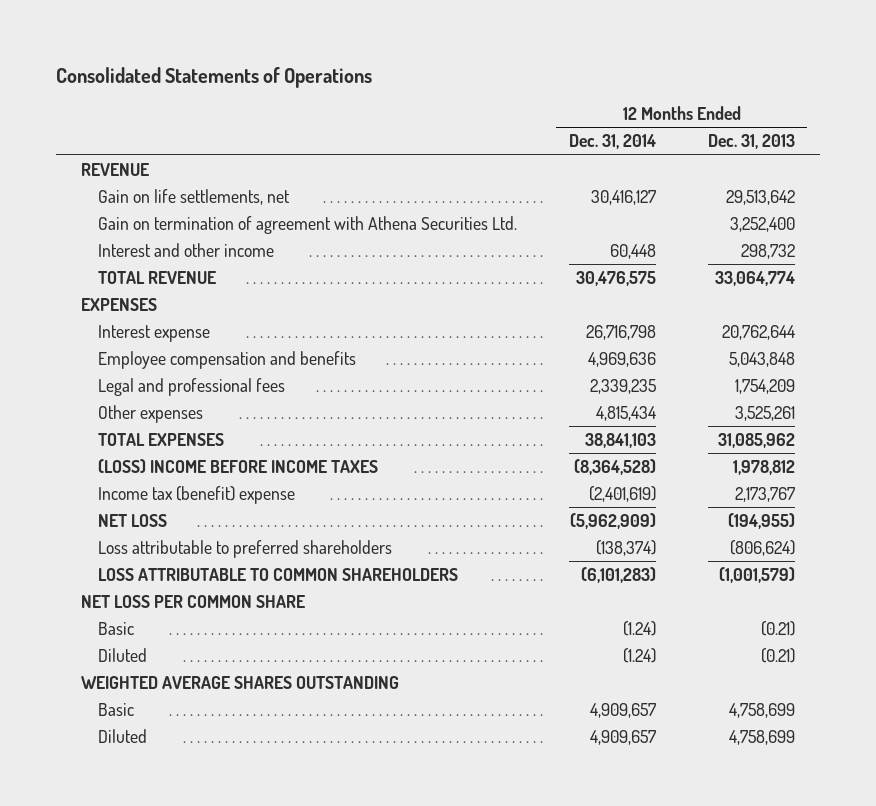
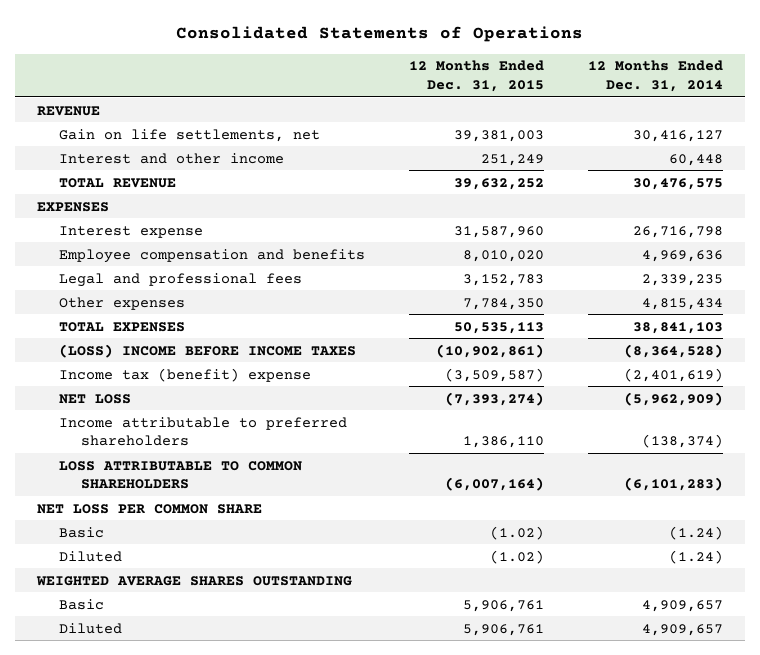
[707,134,795,150] Dec. 31, 2013 -> none
none -> [408,60,544,92] 12 Months Ended Dec. 31, 2015
[98,215,518,234] Gain on termination of agreement with Athena Securities Ltd. -> none
[98,539,393,558] Loss attributable to preferred shareholders -> [59,416,348,447] Income attributable to preferred shareholders

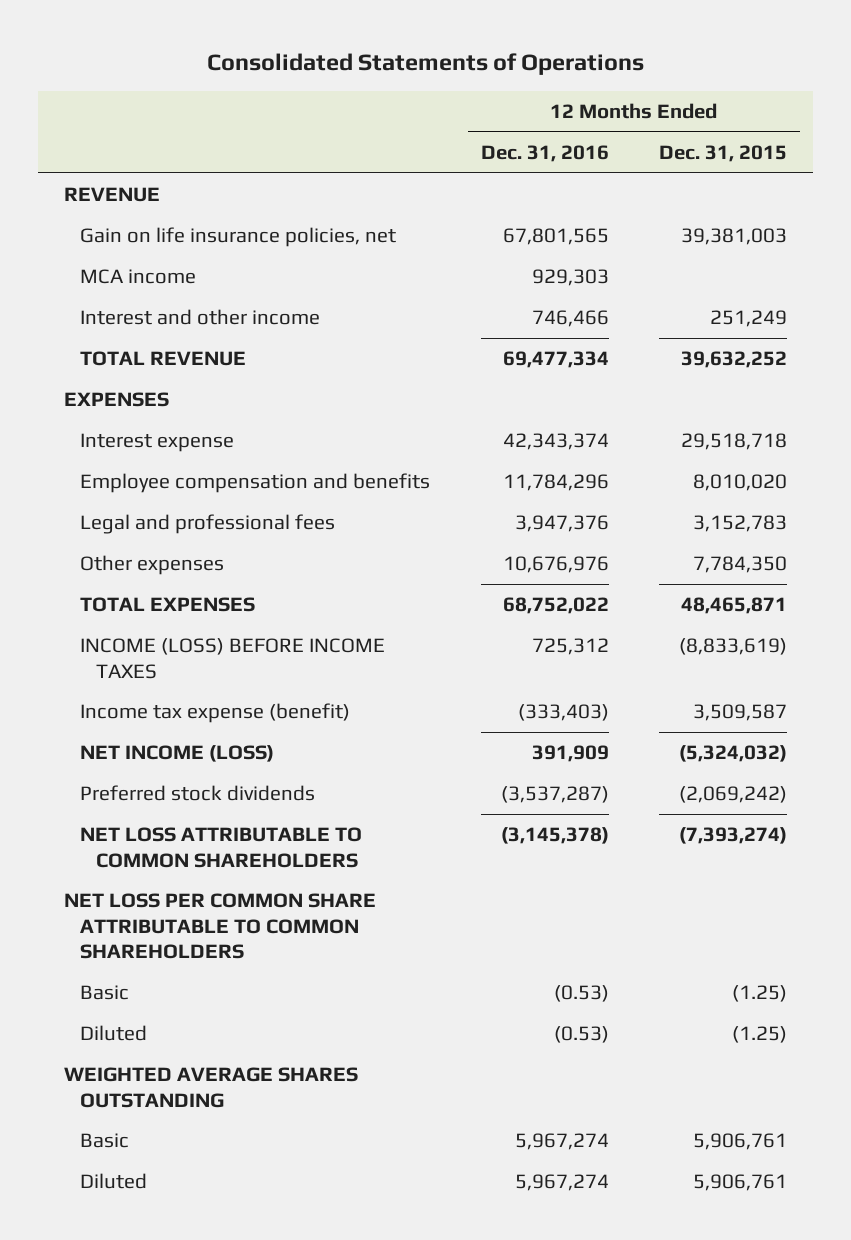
[587,60,723,92] 12 Months Ended Dec. 31, 2014 -> none
none -> [480,144,609,162] Dec. 31, 2016
[59,128,321,142] Gain on life settlements, net -> [79,227,396,248] Gain on life insurance policies, net
none -> [79,269,196,285] MCA income
[453,225,544,238] 31,587,960 -> [681,433,788,451] 29,518,718
[59,416,348,447] Income attributable to preferred shareholders -> none
[453,321,544,334] 50,535,113 -> [681,597,788,615] 48,465,871
[59,343,357,358] (LOSS) INCOME BEFORE INCOME TAXES -> [79,638,385,679] INCOME (LOSS) BEFORE INCOME TAXES
[435,343,544,358] (10,902,861) -> [679,638,788,656] (8,833,619)
[59,367,312,382] Income tax (benefit) expense -> [79,703,350,724] Income tax expense (benefit)
[444,367,544,382] (3,509,587) -> [693,704,788,722] 3,509,587
[59,393,132,404] NET LOSS -> [79,745,274,763] NET INCOME (LOSS)
[444,391,544,406] (7,393,274) -> [679,745,788,763] (5,324,032)
none -> [79,785,315,802] Preferred stock dividends
[59,460,303,490] LOSS ATTRIBUTABLE TO COMMON SHAREHOLDERS -> [79,827,362,868] NET LOSS ATTRIBUTABLE TO COMMON SHAREHOLDERS
[444,477,544,492] (6,007,164) -> [679,827,788,845] (7,393,274)
[36,503,262,514] NET LOSS PER COMMON SHARE -> [63,893,376,959] NET LOSS PER COMMON SHARE ATTRIBUTABLE TO COMMON SHAREHOLDERS
[489,525,544,540] (1.02) -> [732,985,788,1003] (1.25)
[489,549,544,564] (1.02) -> [732,1026,788,1044] (1.25)

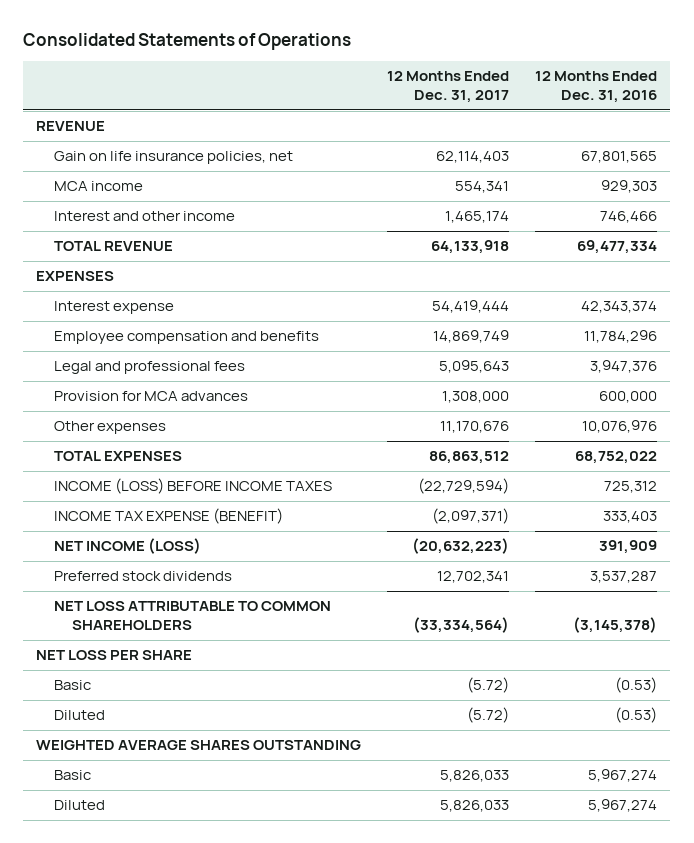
[659,144,788,162] Dec. 31, 2015 -> none
none -> [387,71,510,104] 12 Months Ended Dec. 31, 2017
none -> [54,391,249,402] Provision for MCA advances
[502,556,609,574] 10,676,976 -> [582,420,658,434] 10,076,976
[79,703,350,724] Income tax expense (benefit) -> [54,508,284,525] INCOME TAX EXPENSE (BENEFIT)
[517,704,609,722] (333,403) -> [603,511,658,524] 333,403
[500,786,609,804] (3,537,287) -> [590,571,658,584] 3,537,287
[63,893,376,959] NET LOSS PER COMMON SHARE ATTRIBUTABLE TO COMMON SHAREHOLDERS -> [36,650,193,661] NET LOSS PER SHARE

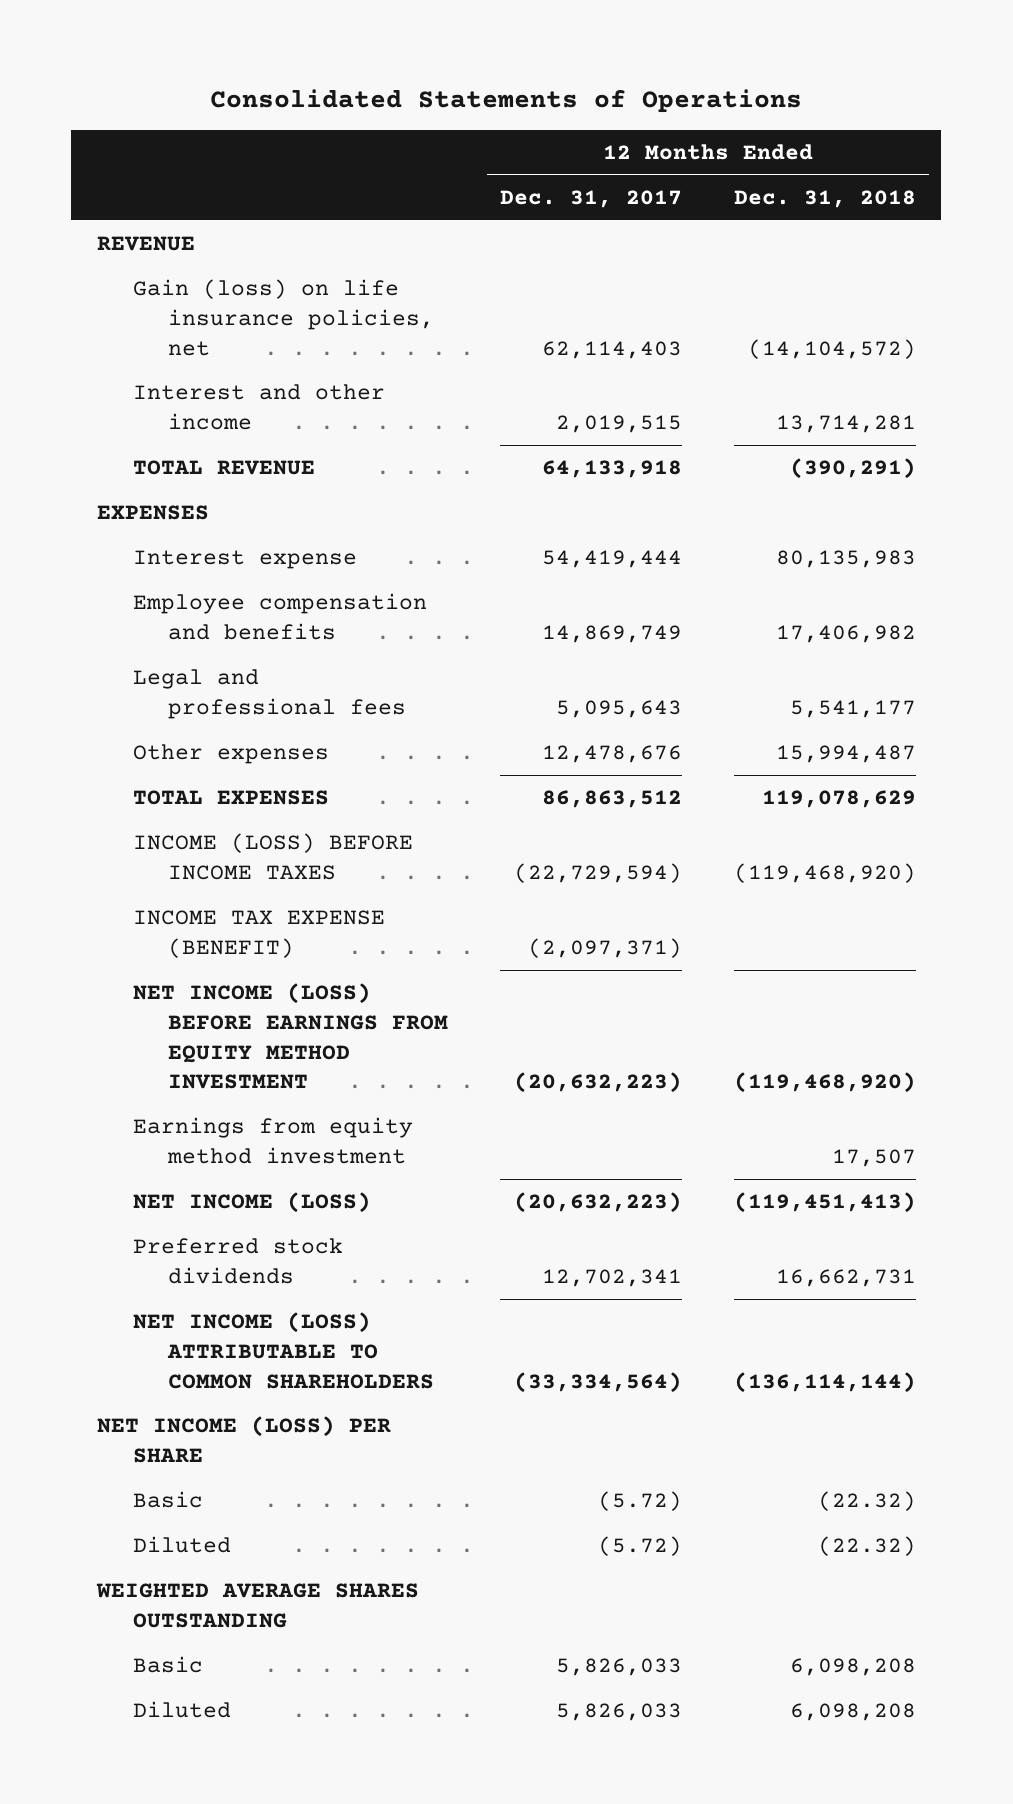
[535,71,658,104] 12 Months Ended Dec. 31, 2016 -> none
none -> [733,189,916,208] Dec. 31, 2018
[54,181,144,192] MCA income -> none
[54,151,294,165] Gain on life insurance policies, net -> [132,279,435,356] Gain (loss) on life insurance policies, net
[445,211,510,224] 1,465,174 -> [556,414,683,433] 2,019,515
[54,391,249,402] Provision for MCA advances -> none
[440,421,510,434] 11,170,676 -> [542,745,683,764] 12,478,676
none -> [132,983,449,1090] NET INCOME (LOSS) BEFORE EARNINGS FROM EQUITY METHOD INVESTMENT
none -> [132,1117,413,1164] Earnings from equity method investment
[54,601,332,631] NET LOSS ATTRIBUTABLE TO COMMON SHAREHOLDERS -> [132,1312,435,1389] NET INCOME (LOSS) ATTRIBUTABLE TO COMMON SHAREHOLDERS
[36,650,193,661] NET LOSS PER SHARE -> [97,1416,392,1463] NET INCOME (LOSS) PER SHARE

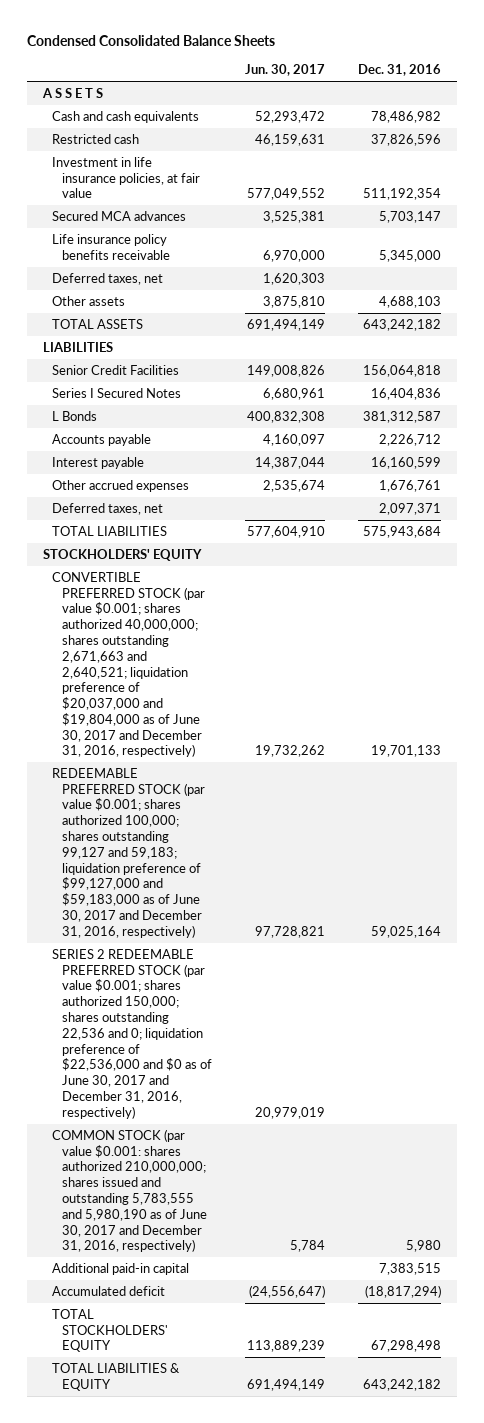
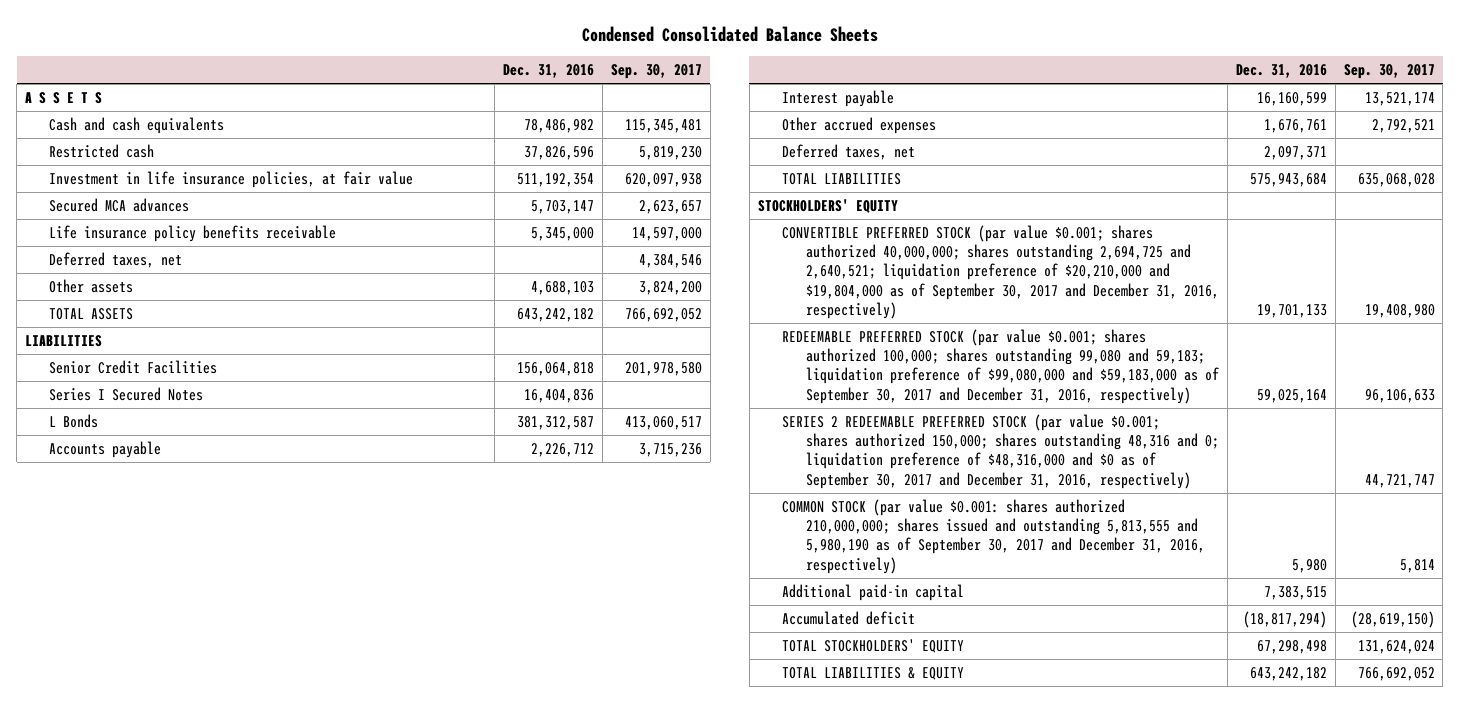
[244,64,325,77] Jun. 30, 2017 -> none
none -> [611,64,703,80] Sep. 30, 2017
[52,571,205,758] CONVERTIBLE PREFERRED STOCK (par value $0.001; shares authorized 40,000,000; shares outstanding 2,671,663 and 2,640,521; liquidation preference of $20,037,000 and $19,804,000 as of June 30, 2017 and December 31, 2016, respectively) -> [781,224,1220,319] CONVERTIBLE PREFERRED STOCK (par value $0.001; shares authorized 40,000,000; shares outstanding 2,694,725 and 2,640,521; liquidation preference of $20,210,000 and $19,804,000 as of September 30, 2017 and December 31, 2016, respectively)
[52,767,205,938] REDEEMABLE PREFERRED STOCK (par value $0.001; shares authorized 100,000; shares outstanding 99,127 and 59,183; liquidation preference of $99,127,000 and $59,183,000 as of June 30, 2017 and December 31, 2016, respectively) -> [781,328,1220,404] REDEEMABLE PREFERRED STOCK (par value $0.001; shares authorized 100,000; shares outstanding 99,080 and 59,183; liquidation preference of $99,080,000 and $59,183,000 as of September 30, 2017 and December 31, 2016, respectively)
[52,948,212,1119] SERIES 2 REDEEMABLE PREFERRED STOCK (par value $0.001; shares authorized 150,000; shares outstanding 22,536 and 0; liquidation preference of $22,536,000 and $0 as of June 30, 2017 and December 31, 2016, respectively) -> [781,413,1220,489] SERIES 2 REDEEMABLE PREFERRED STOCK (par value $0.001; shares authorized 150,000; shares outstanding 48,316 and 0; liquidation preference of $48,316,000 and $0 as of September 30, 2017 and December 31, 2016, respectively)
[52,1128,207,1253] COMMON STOCK (par value $0.001: shares authorized 210,000,000; shares issued and outstanding 5,783,555 and 5,980,190 as of June 30, 2017 and December 31, 2016, respectively) -> [781,498,1206,574] COMMON STOCK (par value $0.001: shares authorized 210,000,000; shares issued and outstanding 5,813,555 and 5,980,190 as of September 30, 2017 and December 31, 2016, respectively)

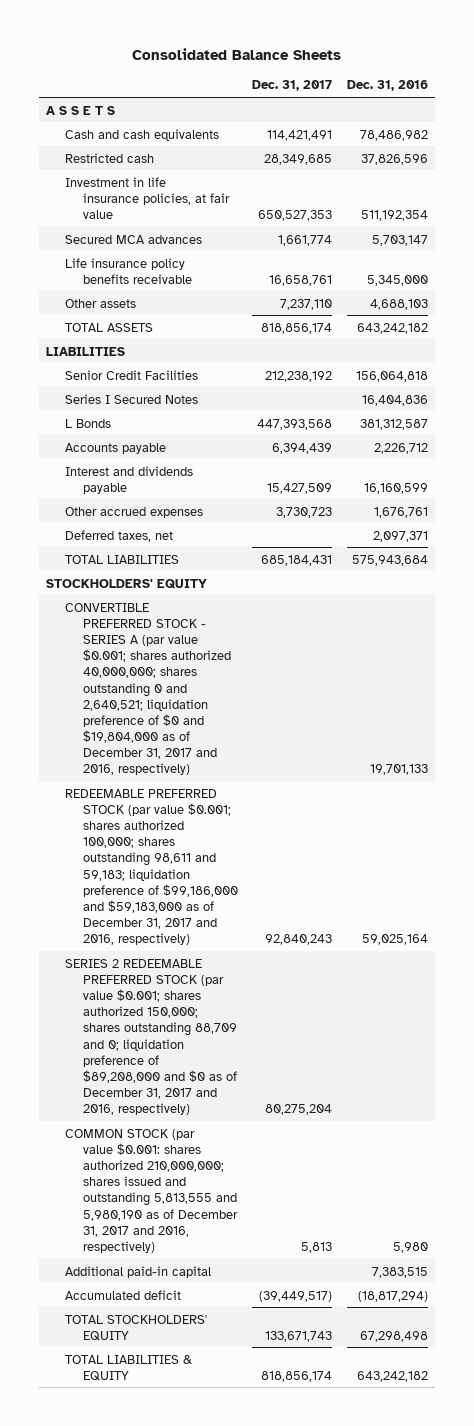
[581,25,878,42] Condensed Consolidated Balance Sheets -> [131,47,341,60] Consolidated Balance Sheets
[611,64,703,80] Sep. 30, 2017 -> none
none -> [252,80,333,92] Dec. 31, 2017
[49,251,183,268] Deferred taxes, net -> none
[781,89,894,107] Interest payable -> [64,465,193,494] Interest and dividends payable
[781,224,1220,319] CONVERTIBLE PREFERRED STOCK (par value $0.001; shares authorized 40,000,000; shares outstanding 2,694,725 and 2,640,521; liquidation preference of $20,210,000 and $19,804,000 as of September 30, 2017 and December 31, 2016, respectively) -> [64,602,232,776] CONVERTIBLE PREFERRED STOCK - SERIES A (par value $0.001; shares authorized 40,000,000; shares outstanding 0 and 2,640,521; liquidation preference of $0 and $19,804,000 as of December 31, 2017 and 2016, respectively)
[781,328,1220,404] REDEEMABLE PREFERRED STOCK (par value $0.001; shares authorized 100,000; shares outstanding 99,080 and 59,183; liquidation preference of $99,080,000 and $59,183,000 as of September 30, 2017 and December 31, 2016, respectively) -> [64,788,239,946] REDEEMABLE PREFERRED STOCK (par value $0.001; shares authorized 100,000; shares outstanding 98,611 and 59,183; liquidation preference of $99,186,000 and $59,183,000 as of December 31, 2017 and 2016, respectively)
[781,413,1220,489] SERIES 2 REDEEMABLE PREFERRED STOCK (par value $0.001; shares authorized 150,000; shares outstanding 48,316 and 0; liquidation preference of $48,316,000 and $0 as of September 30, 2017 and December 31, 2016, respectively) -> [64,958,238,1116] SERIES 2 REDEEMABLE PREFERRED STOCK (par value $0.001; shares authorized 150,000; shares outstanding 88,709 and 0; liquidation preference of $89,208,000 and $0 as of December 31, 2017 and 2016, respectively)
[781,498,1206,574] COMMON STOCK (par value $0.001: shares authorized 210,000,000; shares issued and outstanding 5,813,555 and 5,980,190 as of September 30, 2017 and December 31, 2016, respectively) -> [64,1128,239,1253] COMMON STOCK (par value $0.001: shares authorized 210,000,000; shares issued and outstanding 5,813,555 and 5,980,190 as of December 31, 2017 and 2016, respectively)

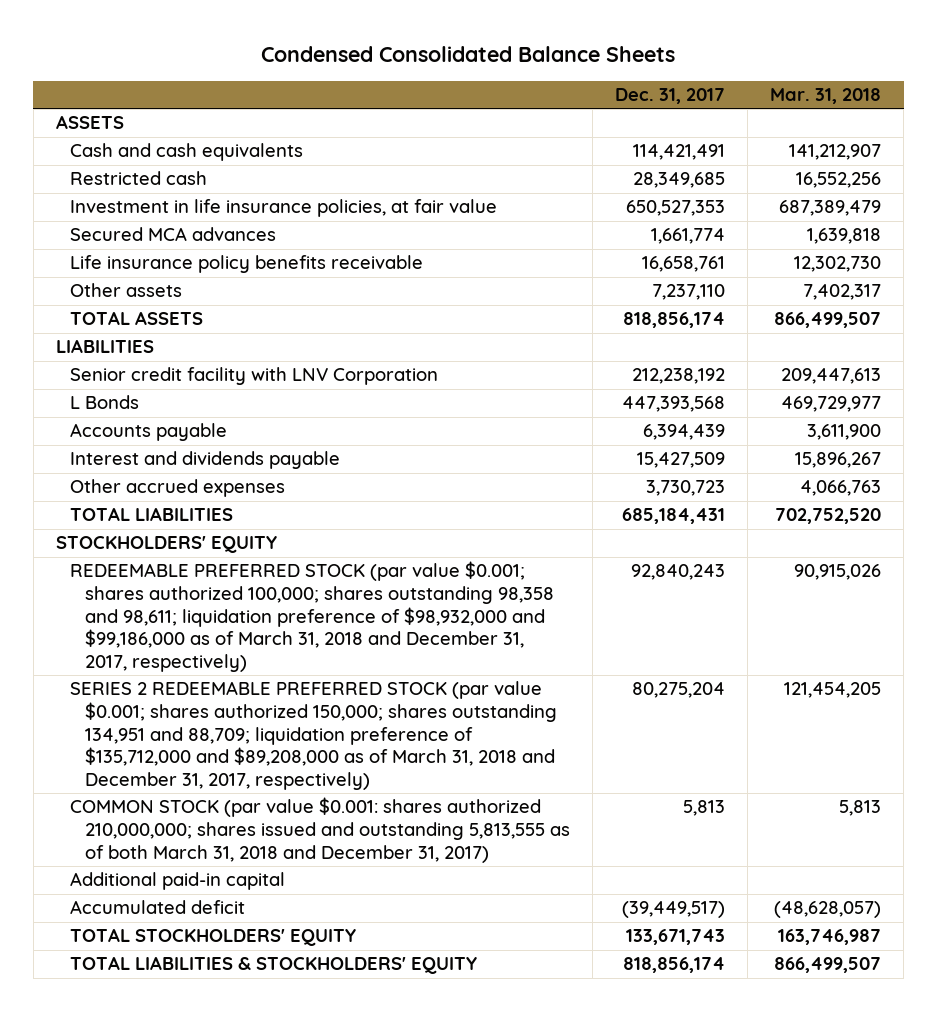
[131,47,341,60] Consolidated Balance Sheets -> [261,46,676,63] Condensed Consolidated Balance Sheets
[346,80,428,92] Dec. 31, 2016 -> none
none -> [770,88,882,105] Mar. 31, 2018
[46,105,116,115] A S S E T S -> [55,115,124,130] ASSETS
[64,393,198,404] Series I Secured Notes -> none
[64,369,198,380] Senior Credit Facilities -> [70,367,439,386] Senior credit facility with LNV Corporation
[64,529,173,542] Deferred taxes, net -> none
[64,602,232,776] CONVERTIBLE PREFERRED STOCK - SERIES A (par value $0.001; shares authorized 40,000,000; shares outstanding 0 and 2,640,521; liquidation preference of $0 and $19,804,000 as of December 31, 2017 and 2016, respectively) -> none
[64,788,239,946] REDEEMABLE PREFERRED STOCK (par value $0.001; shares authorized 100,000; shares outstanding 98,611 and 59,183; liquidation preference of $99,186,000 and $59,183,000 as of December 31, 2017 and 2016, respectively) -> [70,561,554,673] REDEEMABLE PREFERRED STOCK (par value $0.001; shares authorized 100,000; shares outstanding 98,358 and 98,611; liquidation preference of $98,932,000 and $99,186,000 as of March 31, 2018 and December 31, 2017, respectively)
[64,958,238,1116] SERIES 2 REDEEMABLE PREFERRED STOCK (par value $0.001; shares authorized 150,000; shares outstanding 88,709 and 0; liquidation preference of $89,208,000 and $0 as of December 31, 2017 and 2016, respectively) -> [70,681,557,791] SERIES 2 REDEEMABLE PREFERRED STOCK (par value $0.001; shares authorized 150,000; shares outstanding 134,951 and 88,709; liquidation preference of $135,712,000 and $89,208,000 as of March 31, 2018 and December 31, 2017, respectively)
[64,1128,239,1253] COMMON STOCK (par value $0.001: shares authorized 210,000,000; shares issued and outstanding 5,813,555 and 5,980,190 as of December 31, 2017 and 2016, respectively) -> [70,797,570,863] COMMON STOCK (par value $0.001: shares authorized 210,000,000; shares issued and outstanding 5,813,555 as of both March 31, 2018 and December 31, 2017)
[64,1354,193,1381] TOTAL LIABILITIES & EQUITY -> [70,956,478,975] TOTAL LIABILITIES & STOCKHOLDERS' EQUITY

